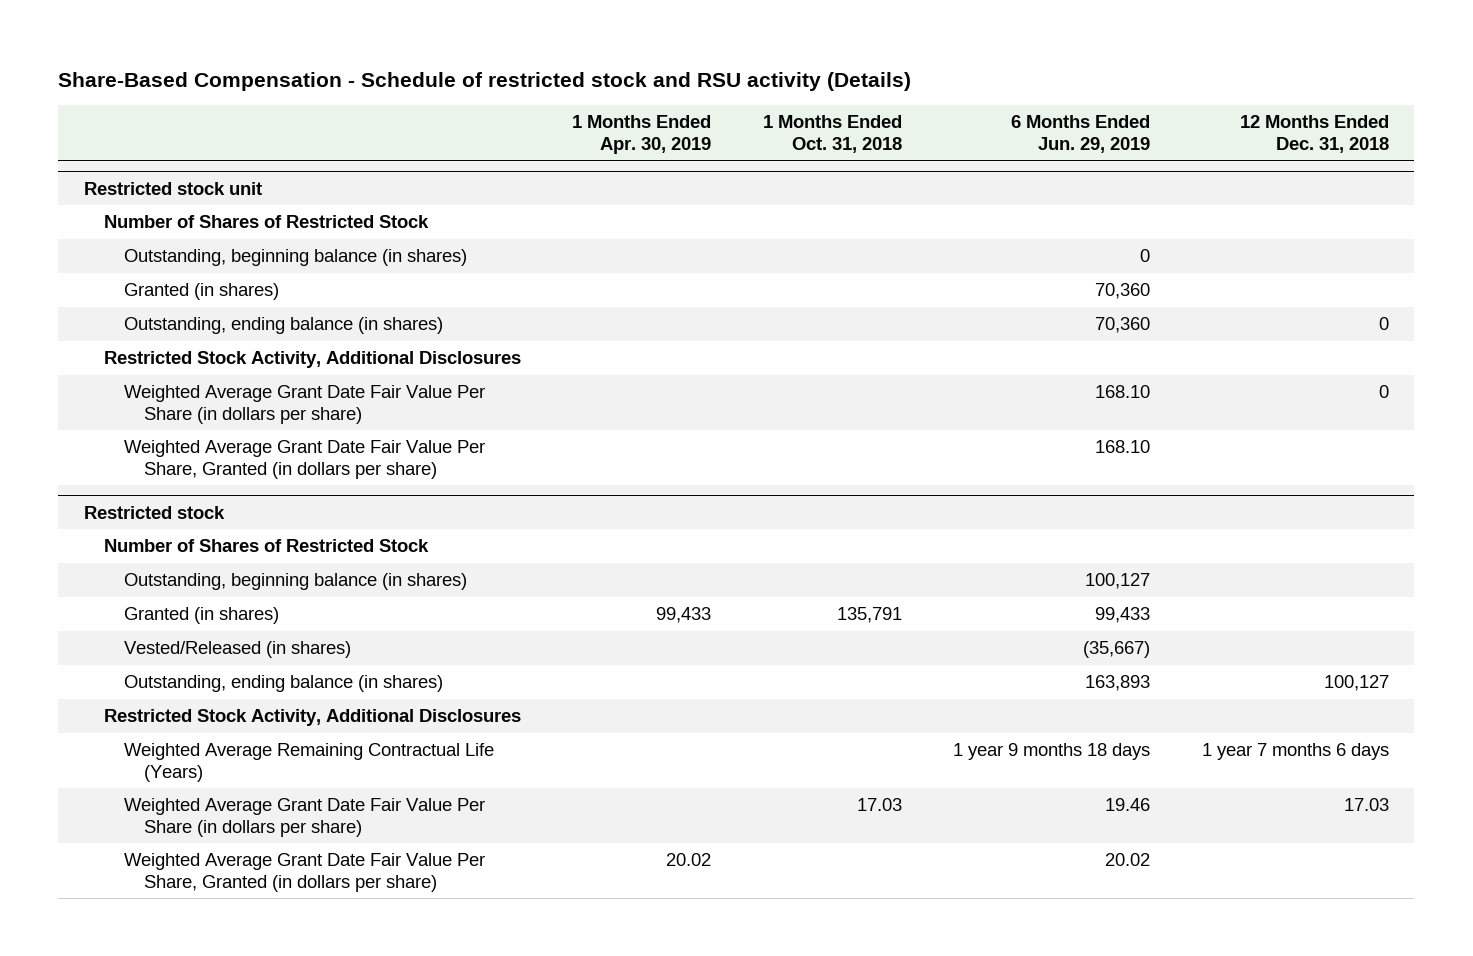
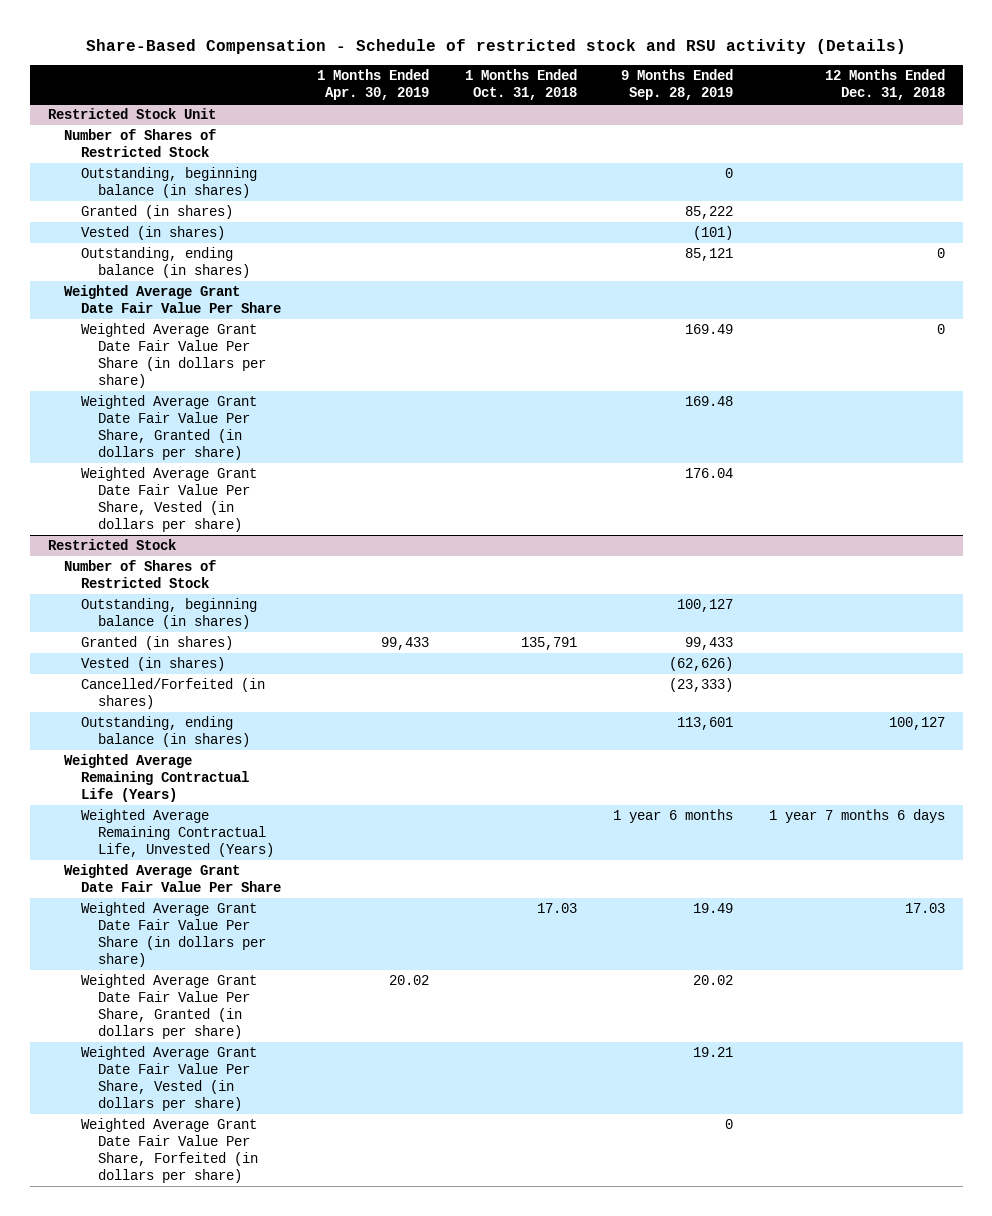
[1011,115,1151,153] 6 Months Ended Jun. 29, 2019 -> none
none -> [620,69,733,101] 9 Months Ended Sep. 28, 2019
[83,181,262,195] Restricted stock unit -> [47,108,216,120] Restricted Stock Unit
none -> [81,226,226,241] Vested (in shares)
[103,351,521,369] Restricted Stock Activity, Additional Disclosures -> none
none -> [64,285,282,314] Weighted Average Grant Date Fair Value Per Share
none -> [81,467,258,533] Weighted Average Grant Date Fair Value Per Share, Vested (in dollars per share)
[83,505,225,519] Restricted stock -> [47,539,176,551] Restricted Stock
[123,641,351,659] Vested/Released (in shares) -> [81,657,226,672] Vested (in shares)
none -> [81,678,266,710] Cancelled/Forfeited (in shares)
[103,709,521,727] Restricted Stock Activity, Additional Disclosures -> [64,754,250,803] Weighted Average Remaining Contractual Life (Years)
[123,743,494,782] Weighted Average Remaining Contractual Life (Years) -> [81,809,274,858] Weighted Average Remaining Contractual Life, Unvested (Years)
none -> [64,864,282,893] Weighted Average Grant Date Fair Value Per Share
none -> [81,1046,258,1112] Weighted Average Grant Date Fair Value Per Share, Vested (in dollars per share)
none -> [81,1118,258,1184] Weighted Average Grant Date Fair Value Per Share, Forfeited (in dollars per share)

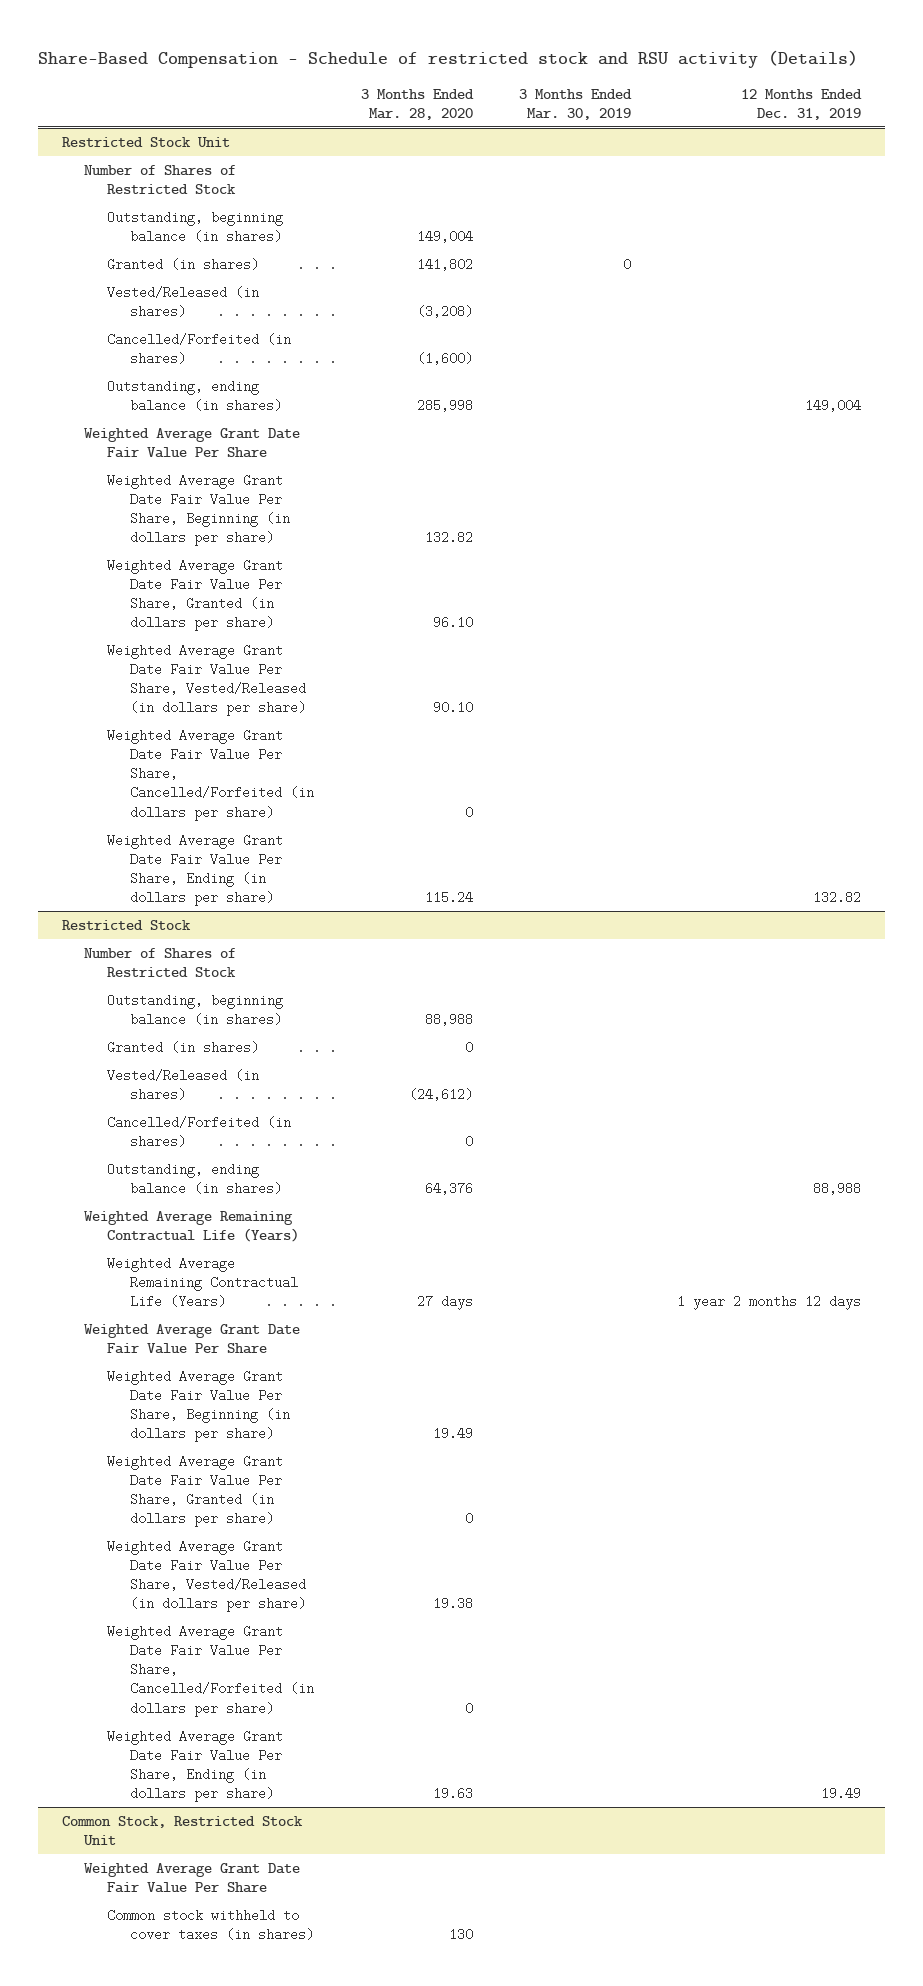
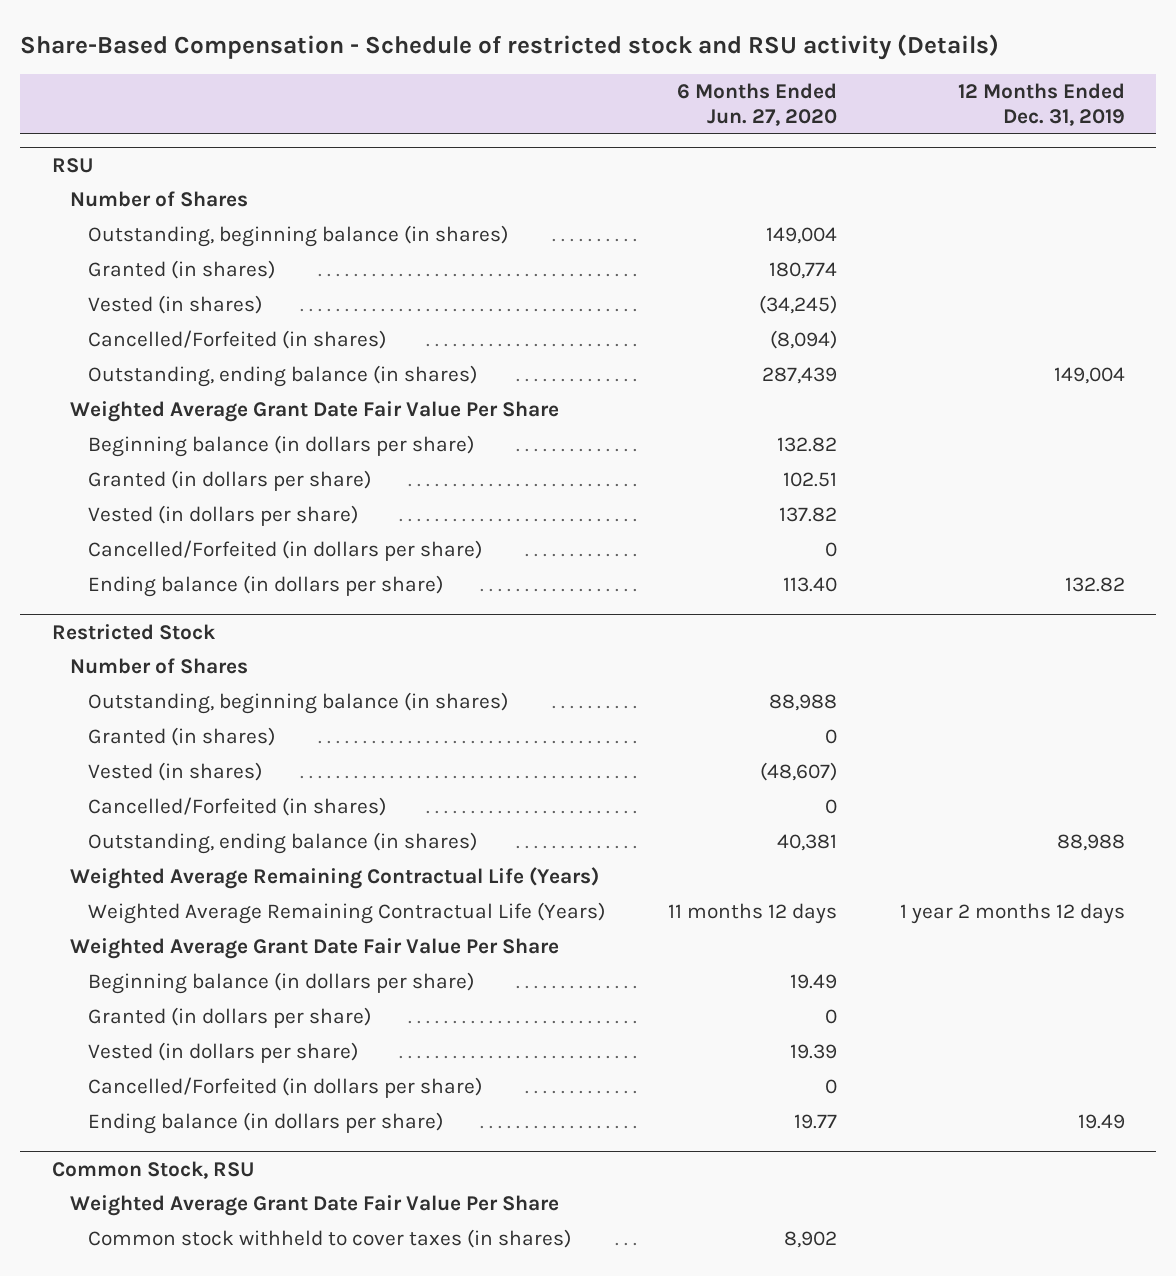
[360,88,474,120] 3 Months Ended Mar. 28, 2020 -> none
[518,88,632,120] 3 Months Ended Mar. 30, 2019 -> none
none -> [676,82,837,127] 6 Months Ended Jun. 27, 2020
[61,136,230,147] Restricted Stock Unit -> [51,157,93,173] RSU
[84,164,237,195] Number of Shares of Restricted Stock -> [69,190,248,207] Number of Shares
[107,285,260,319] Vested/Released (in shares) -> [88,294,263,314] Vested (in shares)
[107,473,291,547] Weighted Average Grant Date Fair Value Per Share, Beginning (in dollars per share) -> [88,434,475,457] Beginning balance (in dollars per share)
[107,558,284,632] Weighted Average Grant Date Fair Value Per Share, Granted (in dollars per share) -> [88,469,372,491] Granted (in dollars per share)
[107,643,307,717] Weighted Average Grant Date Fair Value Per Share, Vested/Released (in dollars per share) -> [88,504,359,526] Vested (in dollars per share)
[107,728,315,821] Weighted Average Grant Date Fair Value Per Share, Cancelled/Forfeited (in dollars per share) -> [88,539,483,561] Cancelled/Forfeited (in dollars per share)
[107,833,284,907] Weighted Average Grant Date Fair Value Per Share, Ending (in dollars per share) -> [88,574,444,597] Ending balance (in dollars per share)
[84,947,237,978] Number of Shares of Restricted Stock -> [69,657,248,674] Number of Shares
[107,1068,260,1102] Vested/Released (in shares) -> [88,761,263,781] Vested (in shares)
[61,1815,303,1846] Common Stock, Restricted Stock Unit -> none
[84,1862,301,1894] Weighted Average Grant Date Fair Value Per Share -> none
[107,1908,315,1942] Common stock withheld to cover taxes (in shares) -> none
[107,1369,291,1443] Weighted Average Grant Date Fair Value Per Share, Beginning (in dollars per share) -> [88,971,475,994] Beginning balance (in dollars per share)
[107,1454,284,1528] Weighted Average Grant Date Fair Value Per Share, Granted (in dollars per share) -> [88,1006,372,1028] Granted (in dollars per share)
[107,1539,307,1613] Weighted Average Grant Date Fair Value Per Share, Vested/Released (in dollars per share) -> [88,1041,359,1063] Vested (in dollars per share)
[107,1624,315,1717] Weighted Average Grant Date Fair Value Per Share, Cancelled/Forfeited (in dollars per share) -> [88,1076,483,1098] Cancelled/Forfeited (in dollars per share)
[107,1729,284,1803] Weighted Average Grant Date Fair Value Per Share, Ending (in dollars per share) -> [88,1111,444,1134] Ending balance (in dollars per share)
none -> [51,1160,254,1179] Common Stock, RSU
none -> [69,1194,559,1216] Weighted Average Grant Date Fair Value Per Share
none -> [88,1228,572,1248] Common stock withheld to cover taxes (in shares)

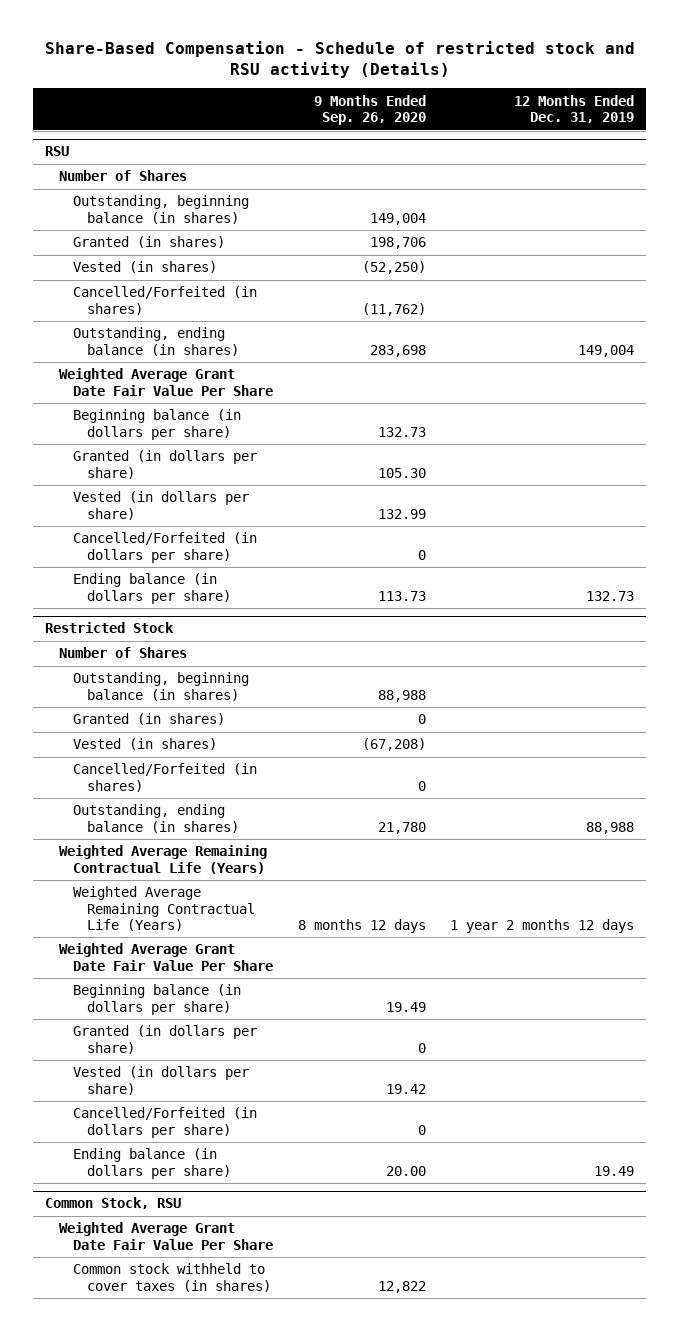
[676,82,837,127] 6 Months Ended Jun. 27, 2020 -> none
none -> [313,94,426,125] 9 Months Ended Sep. 26, 2020
[1064,576,1125,592] 132.82 -> [586,590,635,601] 132.73

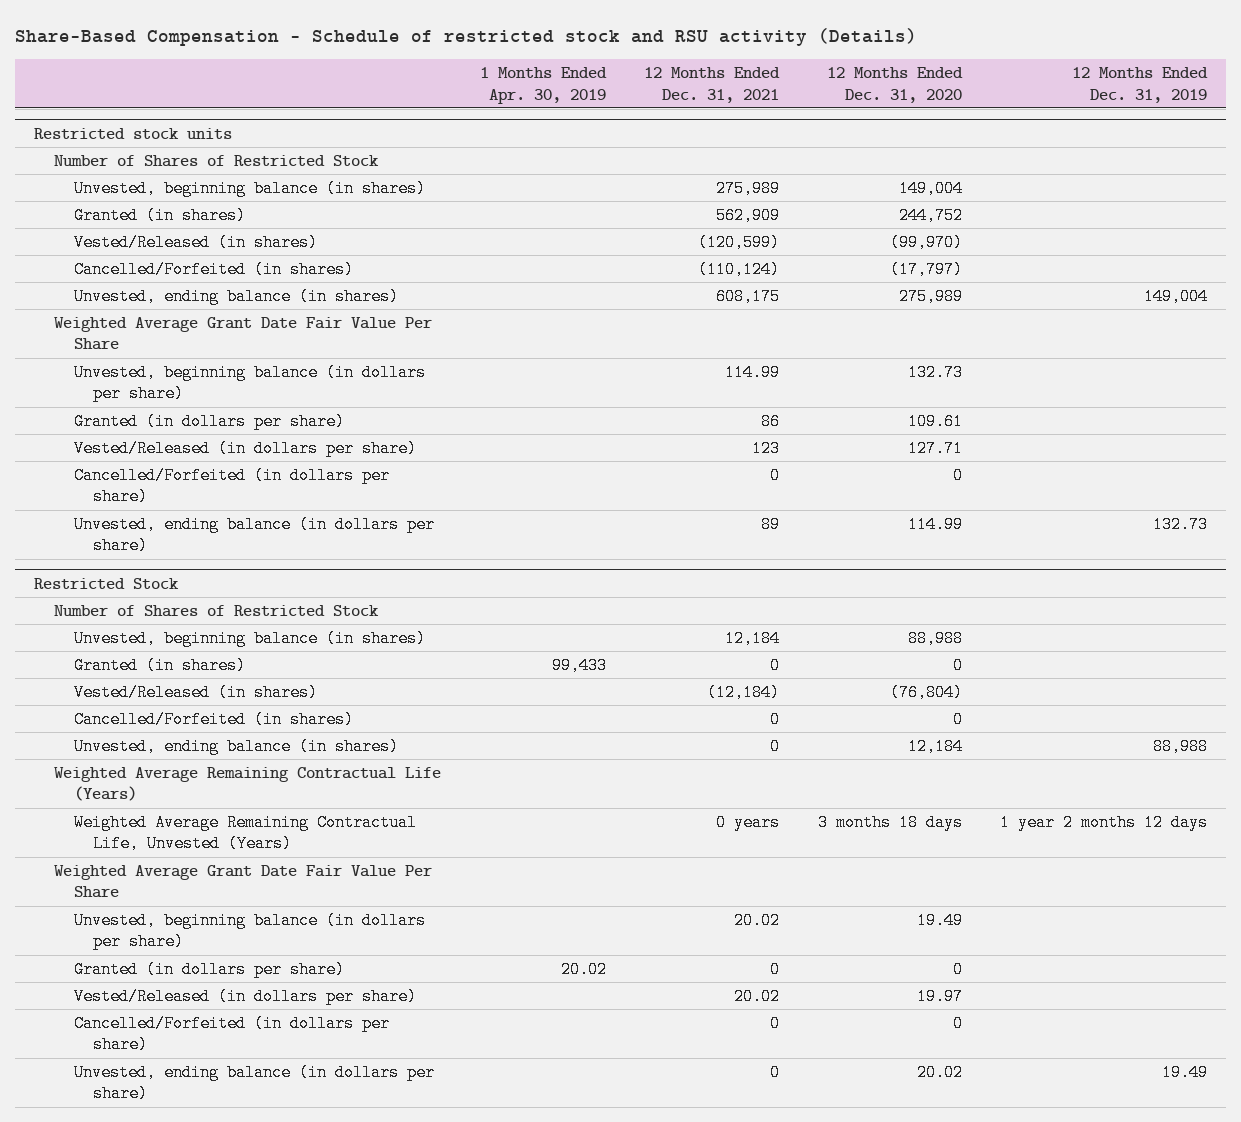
[313,94,426,125] 9 Months Ended Sep. 26, 2020 -> none
none -> [479,67,607,104] 1 Months Ended Apr. 30, 2019
none -> [644,67,781,103] 12 Months Ended Dec. 31, 2021
none -> [826,67,963,103] 12 Months Ended Dec. 31, 2020
[45,146,70,157] RSU -> [34,127,233,139] Restricted stock units
[59,170,188,182] Number of Shares -> [54,154,380,167] Number of Shares of Restricted Stock
[72,195,249,224] Outstanding, beginning balance (in shares) -> [73,179,426,197] Unvested, beginning balance (in shares)
[72,261,217,274] Vested (in shares) -> [73,233,318,251] Vested/Released (in shares)
[72,327,239,356] Outstanding, ending balance (in shares) -> [73,287,399,305] Unvested, ending balance (in shares)
[72,409,241,440] Beginning balance (in dollars per share) -> [73,363,426,403] Unvested, beginning balance (in dollars per share)
[72,491,249,520] Vested (in dollars per share) -> [73,439,417,457] Vested/Released (in dollars per share)
[72,573,231,604] Ending balance (in dollars per share) -> [73,515,435,555] Unvested, ending balance (in dollars per share)
[59,647,188,659] Number of Shares -> [54,604,380,617] Number of Shares of Restricted Stock
[72,672,249,701] Outstanding, beginning balance (in shares) -> [73,629,426,647] Unvested, beginning balance (in shares)
[72,738,217,751] Vested (in shares) -> [73,683,318,701] Vested/Released (in shares)
[72,804,239,833] Outstanding, ending balance (in shares) -> [73,737,399,755] Unvested, ending balance (in shares)
[72,886,255,931] Weighted Average Remaining Contractual Life (Years) -> [73,813,417,853] Weighted Average Remaining Contractual Life, Unvested (Years)
[72,984,241,1015] Beginning balance (in dollars per share) -> [73,911,426,951] Unvested, beginning balance (in dollars per share)
[72,1066,249,1095] Vested (in dollars per share) -> [73,987,417,1005] Vested/Released (in dollars per share)
[45,1197,182,1210] Common Stock, RSU -> none
[59,1222,273,1250] Weighted Average Grant Date Fair Value Per Share -> none
[72,1263,271,1292] Common stock withheld to cover taxes (in shares) -> none
[72,1148,231,1179] Ending balance (in dollars per share) -> [73,1063,435,1103] Unvested, ending balance (in dollars per share)

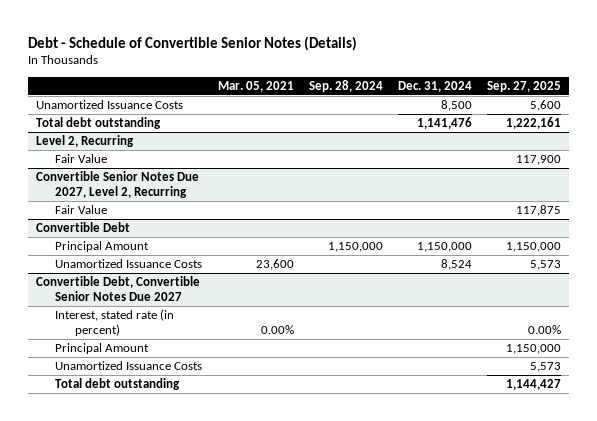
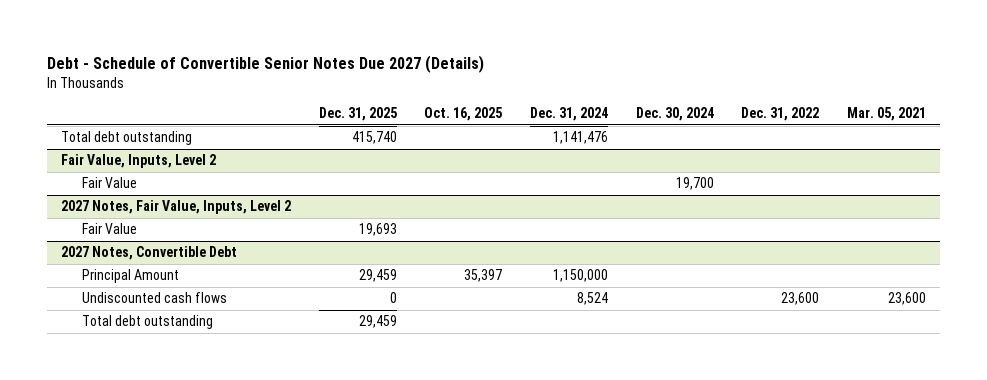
[28,35,358,51] Debt - Schedule of Convertible Senior Notes (Details) -> [47,54,485,73] Debt - Schedule of Convertible Senior Notes Due 2027 (Details)
[308,79,383,92] Sep. 28, 2024 -> none
[487,80,562,92] Sep. 27, 2025 -> none
none -> [318,106,397,121] Dec. 31, 2025
none -> [424,106,503,121] Oct. 16, 2025
none -> [635,106,714,121] Dec. 30, 2024
none -> [741,106,820,121] Dec. 31, 2022
[35,100,183,110] Unamortized Issuance Costs -> none
[35,135,134,148] Level 2, Recurring -> none
[55,154,108,164] Fair Value -> none
[35,171,199,198] Convertible Senior Notes Due 2027, Level 2, Recurring -> none
[55,205,108,215] Fair Value -> none
none -> [61,154,217,169] Fair Value, Inputs, Level 2
none -> [81,177,137,189] Fair Value
none -> [61,200,292,215] 2027 Notes, Fair Value, Inputs, Level 2
none -> [81,223,137,235] Fair Value
[35,222,130,233] Convertible Debt -> [61,246,238,261] 2027 Notes, Convertible Debt
[35,276,200,301] Convertible Debt, Convertible Senior Notes Due 2027 -> none
[55,309,175,336] Interest, stated rate (in percent) -> none
[55,343,150,355] Principal Amount -> none
[55,361,203,371] Unamortized Issuance Costs -> none
[55,378,181,391] Total debt outstanding -> none
[55,259,203,269] Unamortized Issuance Costs -> [81,292,227,304] Undiscounted cash flows
none -> [81,315,213,330] Total debt outstanding

